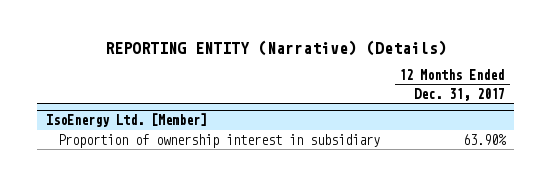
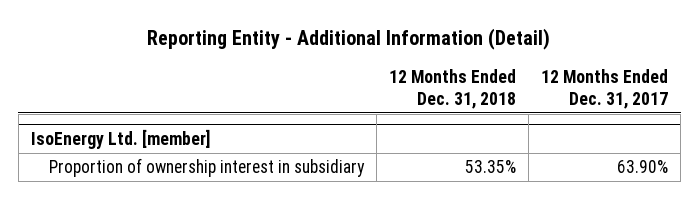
[104,40,447,57] REPORTING ENTITY (Narrative) (Details) -> [147,28,551,51] Reporting Entity - Additional Information (Detail)
none -> [388,68,516,109] 12 Months Ended Dec. 31, 2018
[46,113,208,128] IsoEnergy Ltd. [Member] -> [30,129,210,150] IsoEnergy Ltd. [member]

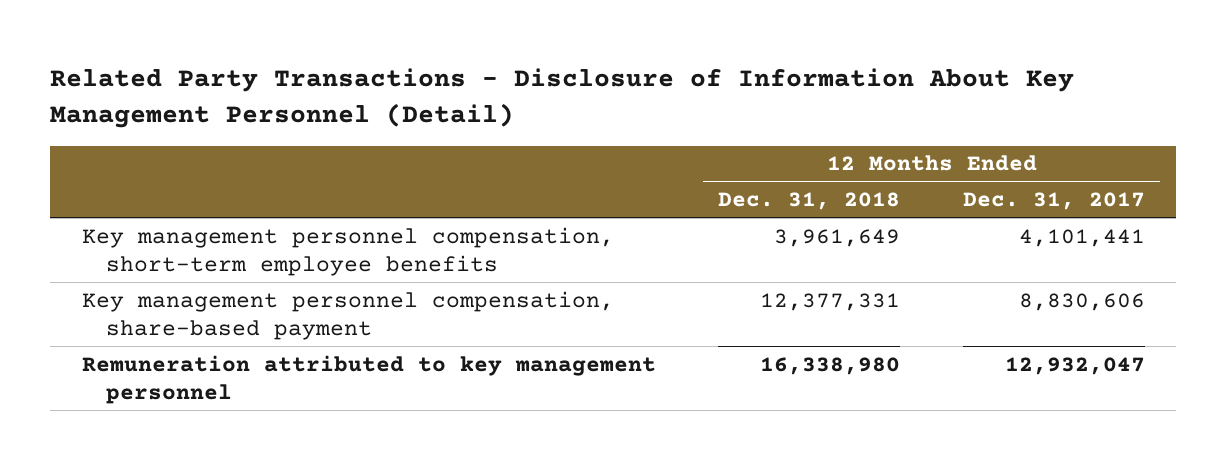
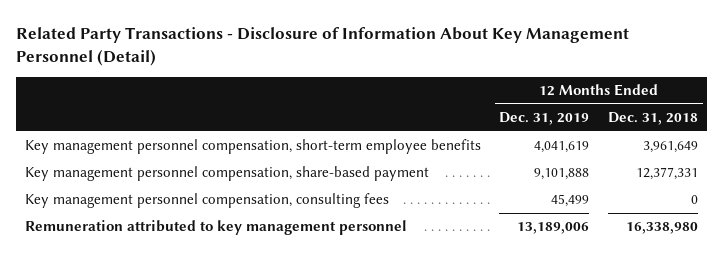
[962,192,1145,211] Dec. 31, 2017 -> none
none -> [499,112,590,126] Dec. 31, 2019
none -> [24,193,389,209] Key management personnel compensation, consulting fees

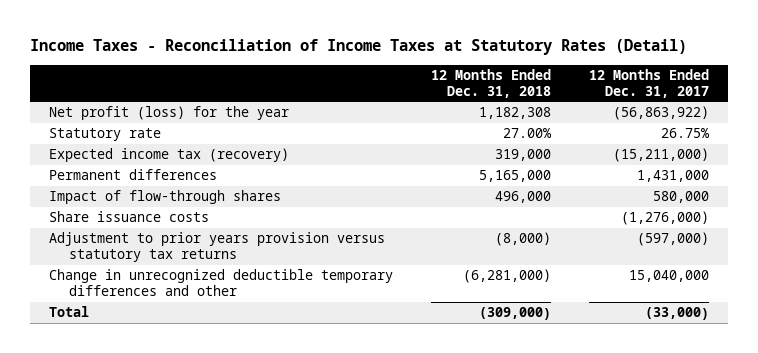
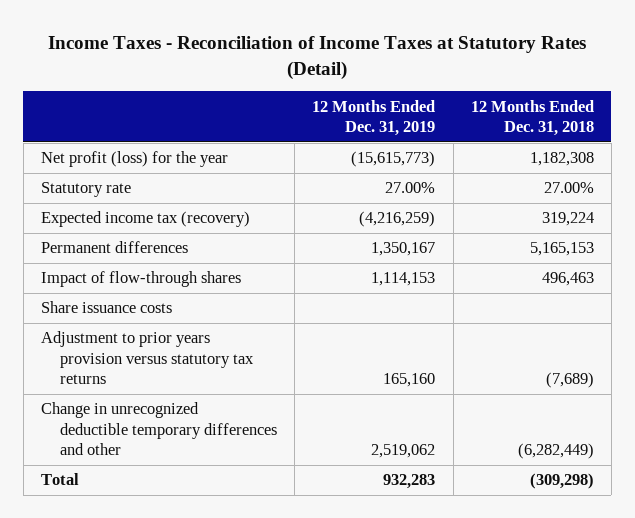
[589,69,710,98] 12 Months Ended Dec. 31, 2017 -> none
none -> [312,99,436,137] 12 Months Ended Dec. 31, 2019
[495,149,552,162] 319,000 -> [541,212,594,227] 319,224
[479,170,552,183] 5,165,000 -> [529,242,594,257] 5,165,153
[495,191,552,204] 496,000 -> [541,272,594,287] 496,463
[495,232,552,247] (8,000) -> [545,372,594,389] (7,689)
[463,269,552,284] (6,281,000) -> [517,443,594,460] (6,282,449)
[479,307,552,321] (309,000) -> [529,473,594,490] (309,298)

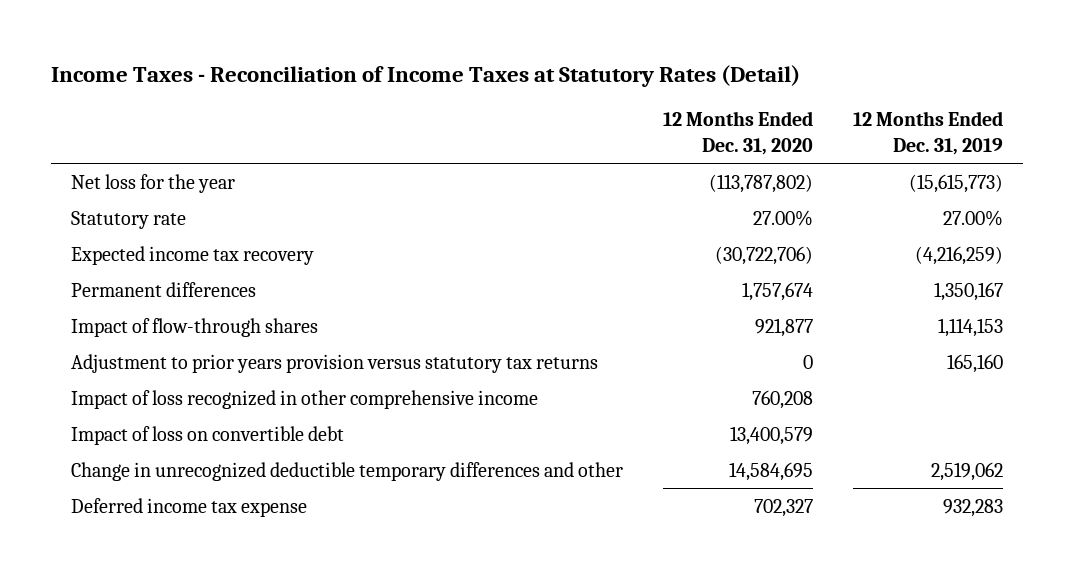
[470,99,594,137] 12 Months Ended Dec. 31, 2018 -> none
none -> [662,111,813,155] 12 Months Ended Dec. 31, 2020
[40,151,228,168] Net profit (loss) for the year -> [70,173,235,193] Net loss for the year
[40,211,250,228] Expected income tax (recovery) -> [70,245,314,265] Expected income tax recovery
[40,301,172,314] Share issuance costs -> none
none -> [70,389,538,409] Impact of loss recognized in other comprehensive income
none -> [70,425,344,445] Impact of loss on convertible debt
[40,473,79,486] Total -> [70,497,307,517] Deferred income tax expense

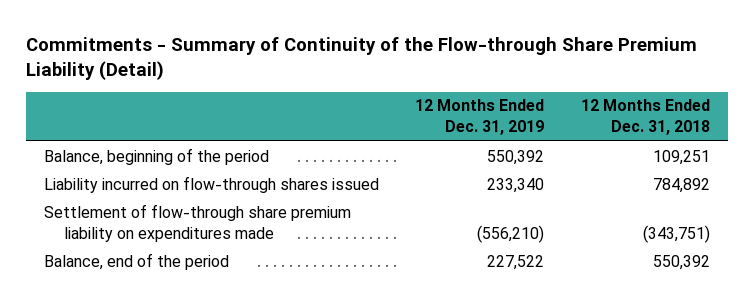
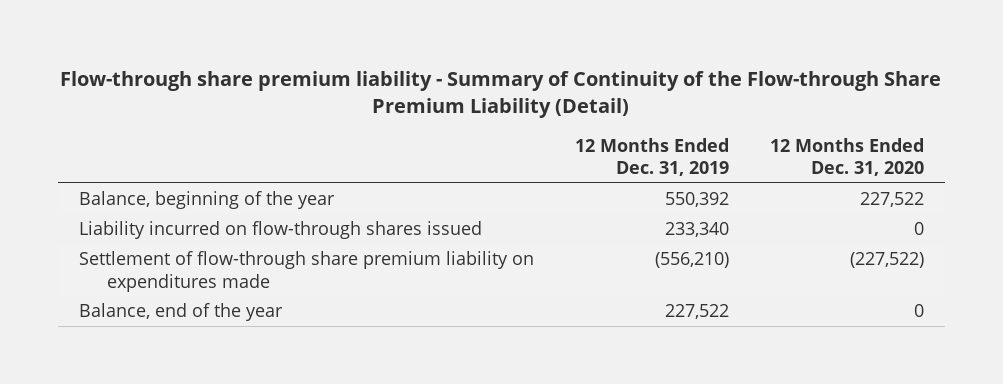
[25,36,697,80] Commitments - Summary of Continuity of the Flow-through Share Premium Liability (Detail) -> [60,70,942,118] Flow-through share premium liability - Summary of Continuity of the Flow-through Share Premium Liability (Detail)
[580,99,710,136] 12 Months Ended Dec. 31, 2018 -> none
none -> [770,137,925,177] 12 Months Ended Dec. 31, 2020
[43,147,269,165] Balance, beginning of the period -> [78,191,335,210] Balance, beginning of the year
[43,252,229,270] Balance, end of the period -> [78,303,283,322] Balance, end of the year

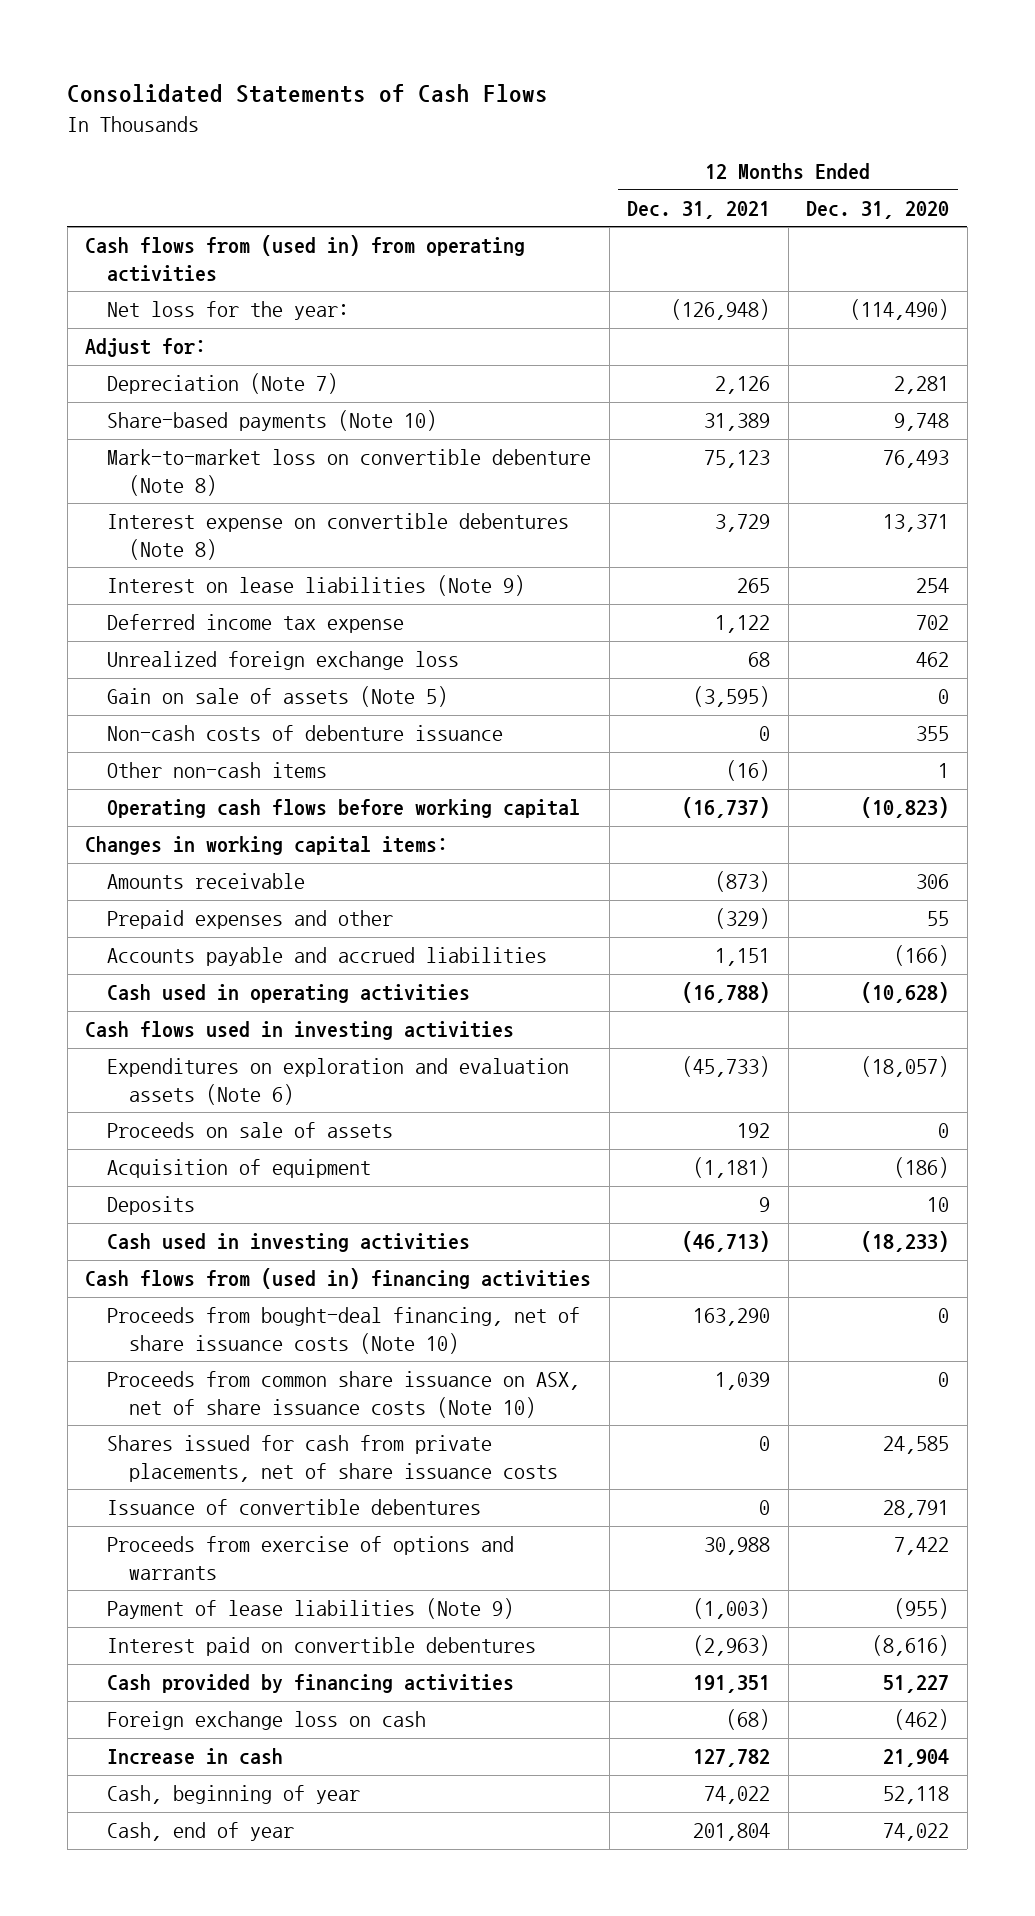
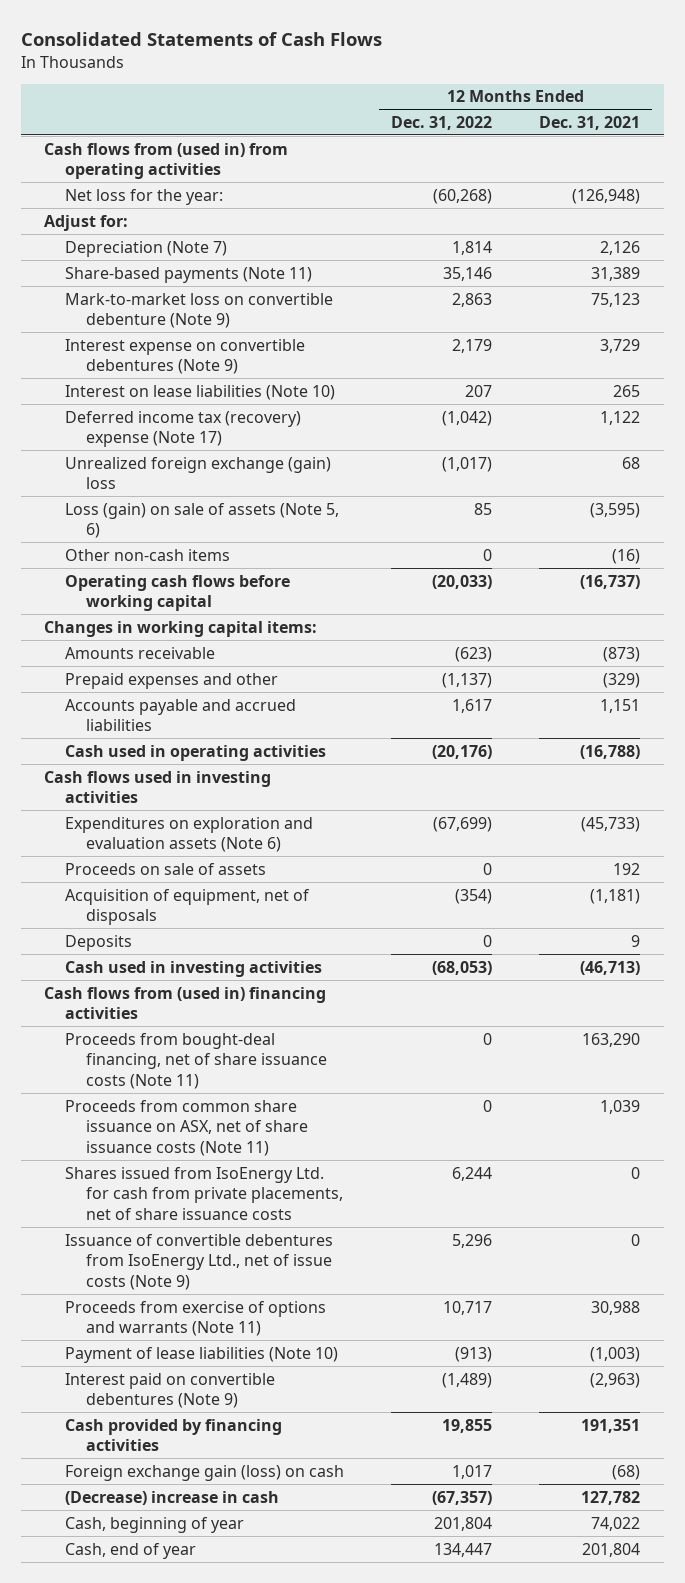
[806,200,950,219] Dec. 31, 2020 -> none
none -> [391,115,493,130] Dec. 31, 2022
[107,725,504,742] Non-cash costs of debenture issuance -> none
[107,410,438,432] Share-based payments (Note 10) -> [65,266,313,283] Share-based payments (Note 11)
[107,449,592,496] Mark-to-market loss on convertible debenture (Note 8) -> [65,292,334,329] Mark-to-market loss on convertible debenture (Note 9)
[107,513,570,560] Interest expense on convertible debentures (Note 8) -> [65,338,306,375] Interest expense on convertible debentures (Note 9)
[107,575,526,597] Interest on lease liabilities (Note 9) -> [65,384,336,400] Interest on lease liabilities (Note 10)
[107,614,405,634] Deferred income tax expense -> [65,410,302,448] Deferred income tax (recovery) expense (Note 17)
[107,651,460,671] Unrealized foreign exchange loss -> [65,456,332,490] Unrealized foreign exchange (gain) loss
[107,686,449,708] Gain on sale of assets (Note 5) -> [65,502,340,539] Loss (gain) on sale of assets (Note 5, 6)
[107,1159,372,1179] Acquisition of equipment -> [65,888,311,926] Acquisition of equipment, net of disposals
[107,1307,581,1354] Proceeds from bought-deal financing, net of share issuance costs (Note 10) -> [65,1032,328,1089] Proceeds from bought-deal financing, net of share issuance costs (Note 11)
[107,1371,581,1418] Proceeds from common share issuance on ASX, net of share issuance costs (Note 10) -> [65,1099,309,1156] Proceeds from common share issuance on ASX, net of share issuance costs (Note 11)
[107,1435,559,1482] Shares issued for cash from private placements, net of share issuance costs -> [65,1166,344,1220] Shares issued from IsoEnergy Ltd. for cash from private placements, net of share issuance costs
[107,1499,482,1516] Issuance of convertible debentures -> [65,1233,334,1290] Issuance of convertible debentures from IsoEnergy Ltd., net of issue costs (Note 9)
[107,1536,515,1580] Proceeds from exercise of options and warrants -> [65,1300,327,1337] Proceeds from exercise of options and warrants (Note 11)
[107,1598,515,1620] Payment of lease liabilities (Note 9) -> [65,1346,339,1363] Payment of lease liabilities (Note 10)
[107,1637,537,1657] Interest paid on convertible debentures -> [65,1372,276,1409] Interest paid on convertible debentures (Note 9)
[107,1711,427,1731] Foreign exchange loss on cash -> [65,1464,345,1481] Foreign exchange gain (loss) on cash
[107,1748,284,1766] Increase in cash -> [65,1490,280,1505] (Decrease) increase in cash

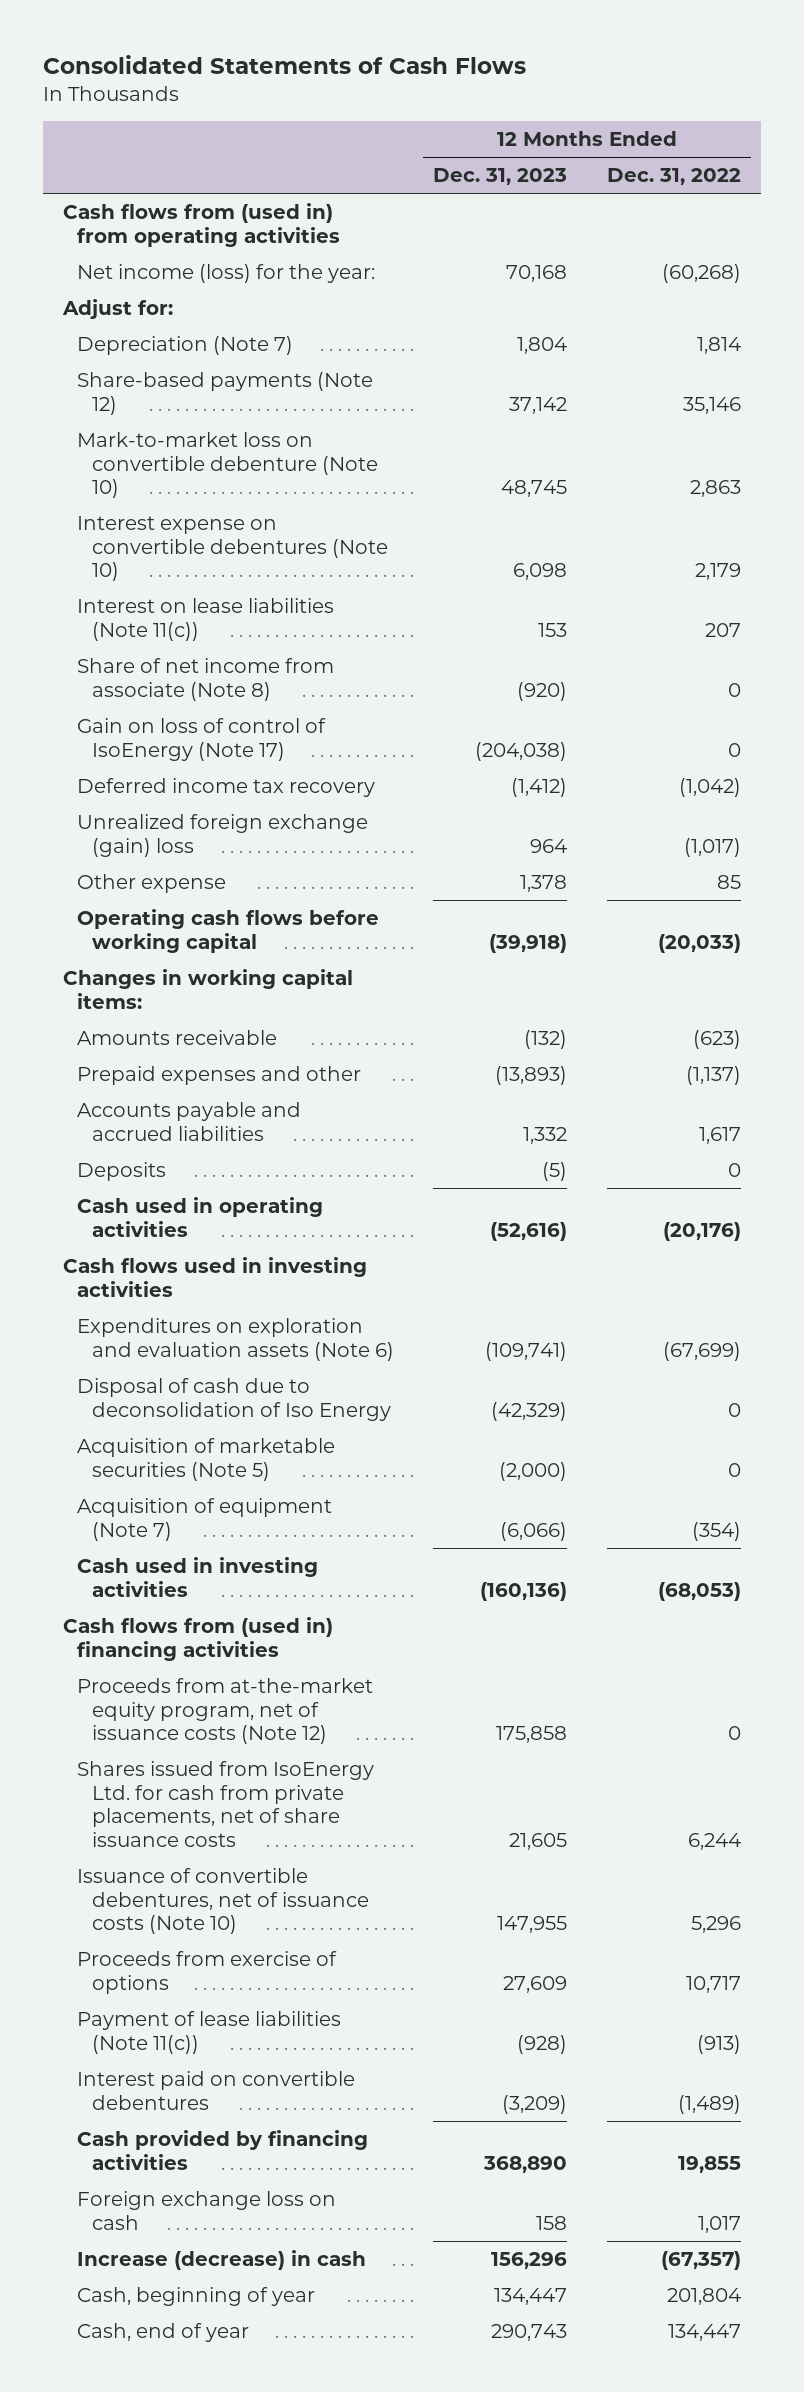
[539,115,641,130] Dec. 31, 2021 -> none
none -> [433,168,568,186] Dec. 31, 2023
[65,188,224,205] Net loss for the year: -> [77,263,376,283] Net income (loss) for the year:
[65,266,313,283] Share-based payments (Note 11) -> [77,371,374,415] Share-based payments (Note 12)
[65,292,334,329] Mark-to-market loss on convertible debenture (Note 9) -> [77,431,378,499] Mark-to-market loss on convertible debenture (Note 10)
[65,338,306,375] Interest expense on convertible debentures (Note 9) -> [77,515,388,582] Interest expense on convertible debentures (Note 10)
[65,384,336,400] Interest on lease liabilities (Note 10) -> [77,597,335,641] Interest on lease liabilities (Note 11(c))
none -> [77,657,335,701] Share of net income from associate (Note 8)
none -> [77,717,327,761] Gain on loss of control of IsoEnergy (Note 17)
[65,410,302,448] Deferred income tax (recovery) expense (Note 17) -> [77,777,376,797] Deferred income tax recovery
[65,502,340,539] Loss (gain) on sale of assets (Note 5, 6) -> none
[65,548,231,561] Other non-cash items -> none
none -> [77,873,227,893] Other expense
[65,934,133,951] Deposits -> [77,1161,167,1181] Deposits
[65,862,267,875] Proceeds on sale of assets -> none
none -> [77,1377,391,1421] Disposal of cash due to deconsolidation of Iso Energy
none -> [77,1437,336,1481] Acquisition of marketable securities (Note 5)
[65,888,311,926] Acquisition of equipment, net of disposals -> [77,1497,333,1541] Acquisition of equipment (Note 7)
[65,1032,328,1089] Proceeds from bought-deal financing, net of share issuance costs (Note 11) -> none
[65,1099,309,1156] Proceeds from common share issuance on ASX, net of share issuance costs (Note 11) -> none
none -> [77,1677,374,1745] Proceeds from at-the-market equity program, net of issuance costs (Note 12)
[65,1233,334,1290] Issuance of convertible debentures from IsoEnergy Ltd., net of issue costs (Note 9) -> [77,1867,369,1935] Issuance of convertible debentures, net of issuance costs (Note 10)
[65,1300,327,1337] Proceeds from exercise of options and warrants (Note 11) -> [77,1950,338,1994] Proceeds from exercise of options
[65,1346,339,1363] Payment of lease liabilities (Note 10) -> [77,2010,342,2054] Payment of lease liabilities (Note 11(c))
[65,1372,276,1409] Interest paid on convertible debentures (Note 9) -> [77,2070,356,2110] Interest paid on convertible debentures
[65,1464,345,1481] Foreign exchange gain (loss) on cash -> [77,2190,337,2230] Foreign exchange loss on cash
[65,1490,280,1505] (Decrease) increase in cash -> [77,2249,367,2270] Increase (decrease) in cash

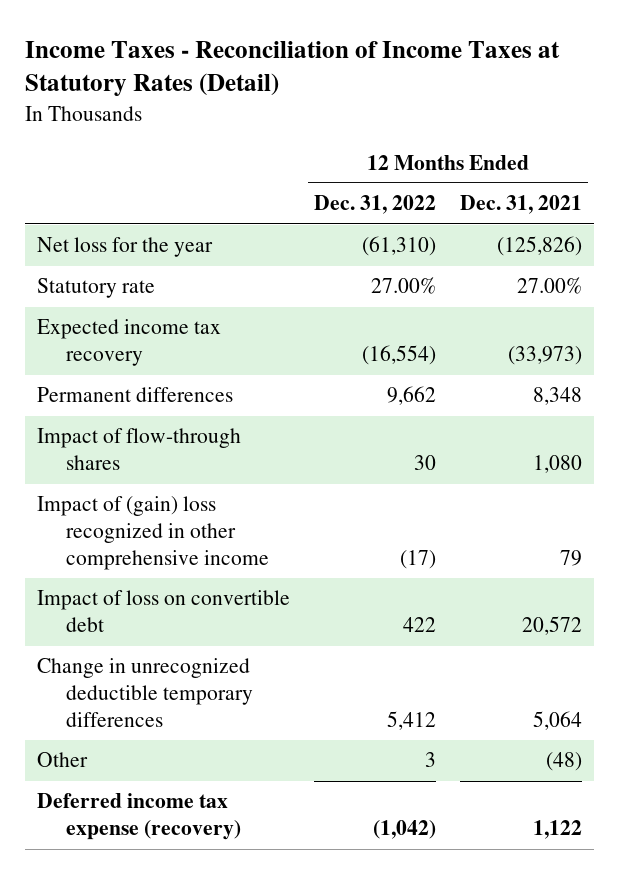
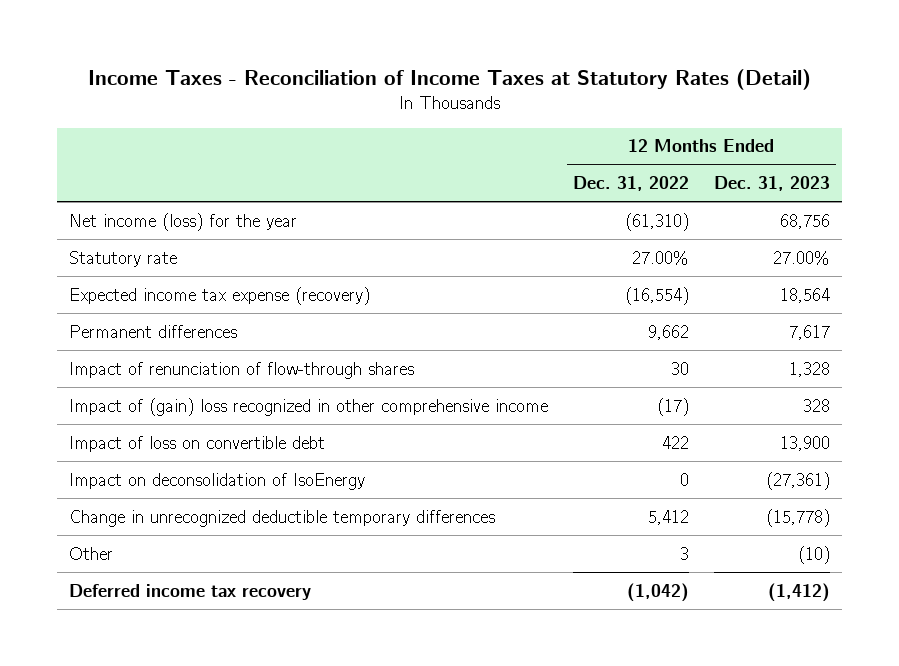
[460,195,583,215] Dec. 31, 2021 -> none
none -> [713,176,830,192] Dec. 31, 2023
[36,237,213,258] Net loss for the year -> [69,212,298,231] Net income (loss) for the year
[36,319,221,367] Expected income tax recovery -> [69,286,371,305] Expected income tax expense (recovery)
[36,428,241,471] Impact of flow-through shares -> [69,361,415,379] Impact of renunciation of flow-through shares
none -> [69,472,366,490] Impact on deconsolidation of IsoEnergy
[36,793,242,841] Deferred income tax expense (recovery) -> [69,583,312,600] Deferred income tax recovery

